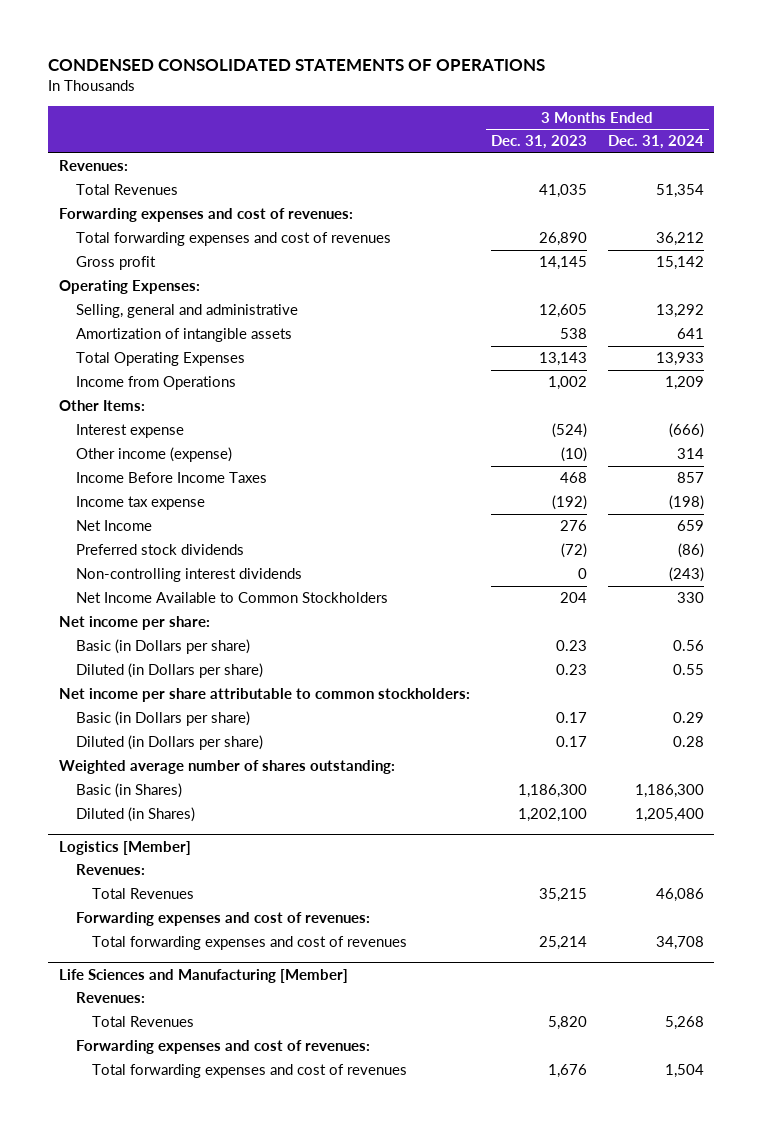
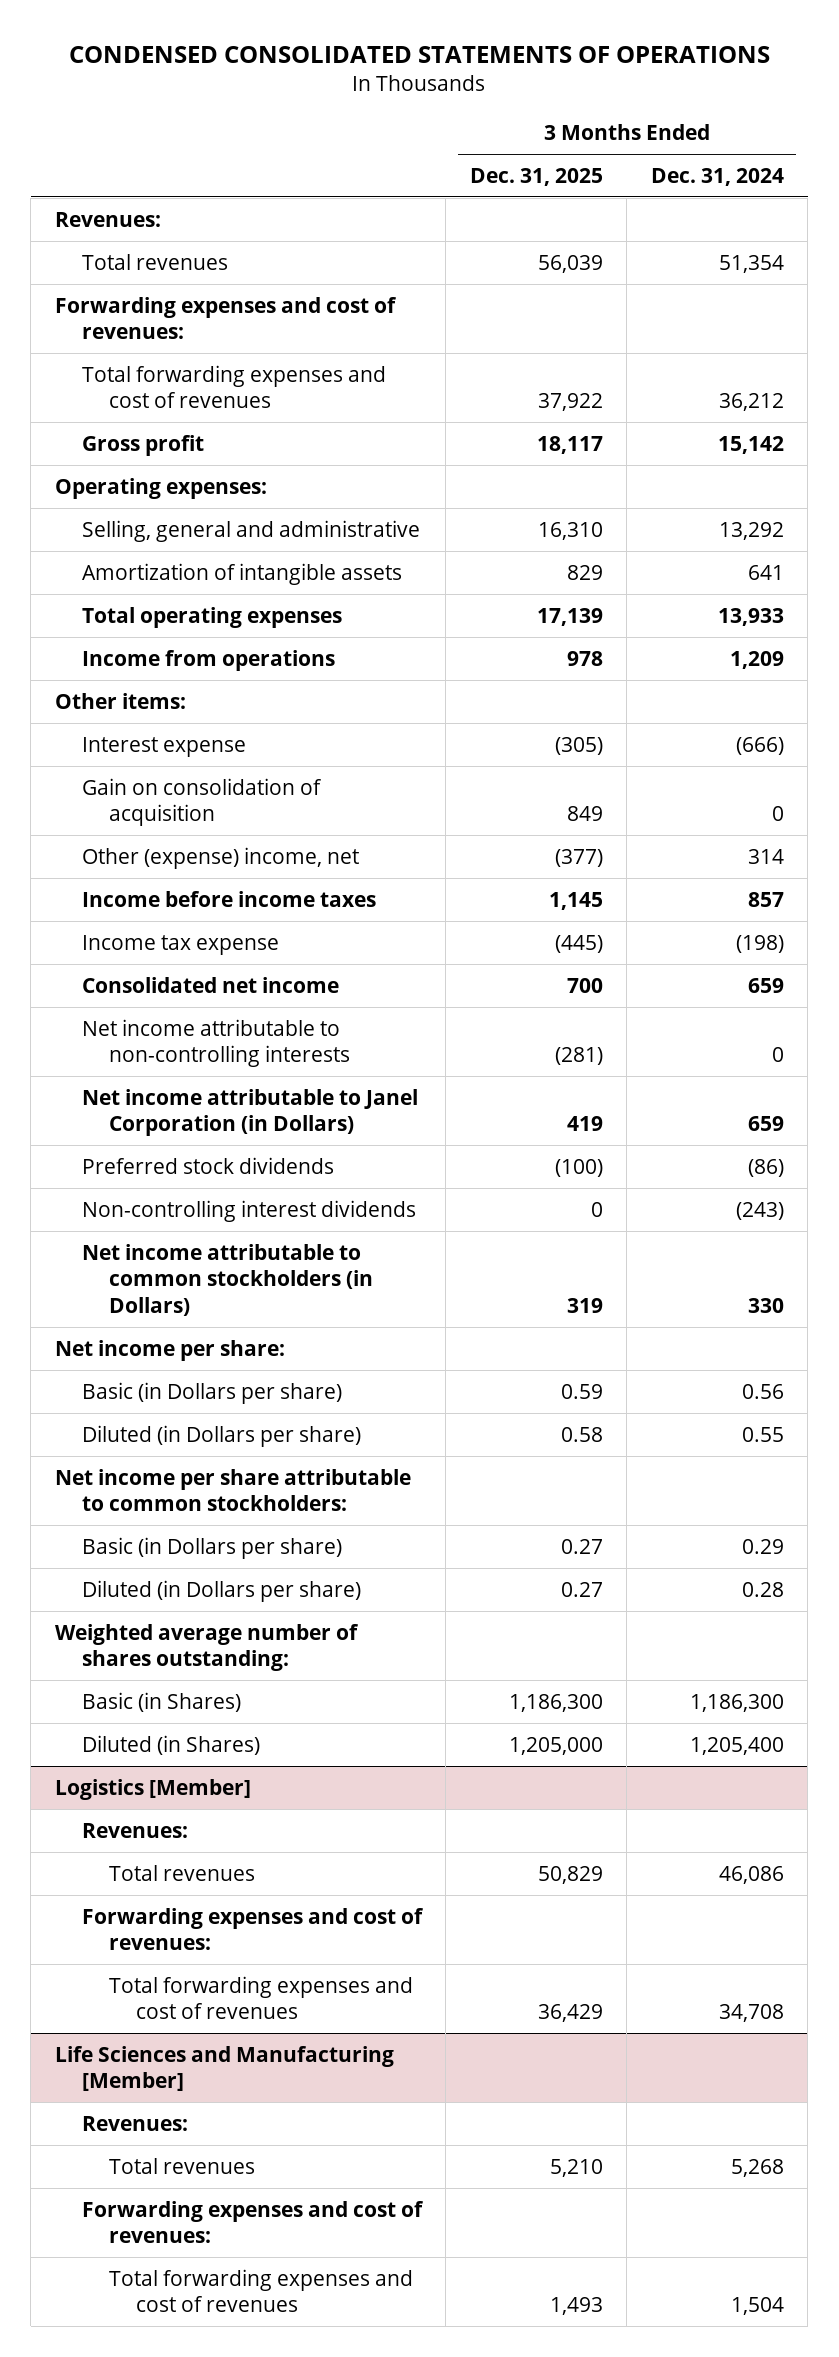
[490,135,587,150] Dec. 31, 2023 -> none
none -> [469,167,603,186] Dec. 31, 2025
[75,184,178,196] Total Revenues -> [81,253,228,270] Total revenues
[58,280,200,295] Operating Expenses: -> [54,477,267,499] Operating expenses:
[75,352,245,367] Total Operating Expenses -> [81,606,342,628] Total operating expenses
[75,376,236,391] Income from Operations -> [81,649,335,671] Income from operations
[58,400,145,412] Other Items: -> [54,692,186,709] Other items:
none -> [81,777,322,827] Gain on consolidation of acquisition
[75,447,232,463] Other income (expense) -> [81,846,359,869] Other (expense) income, net
[75,472,267,484] Income Before Income Taxes -> [81,890,376,907] Income before income taxes
none -> [81,976,339,993] Consolidated net income
none -> [81,1018,350,1068] Net income attributable to non-controlling interests
[75,520,152,532] Net Income -> [81,1088,418,1137] Net income attributable to Janel Corporation (in Dollars)
[75,592,388,604] Net Income Available to Common Stockholders -> [81,1243,373,1316] Net income attributable to common stockholders (in Dollars)
[92,888,195,900] Total Revenues -> [108,1864,255,1881] Total revenues
[92,1016,195,1028] Total Revenues -> [108,2157,255,2174] Total revenues

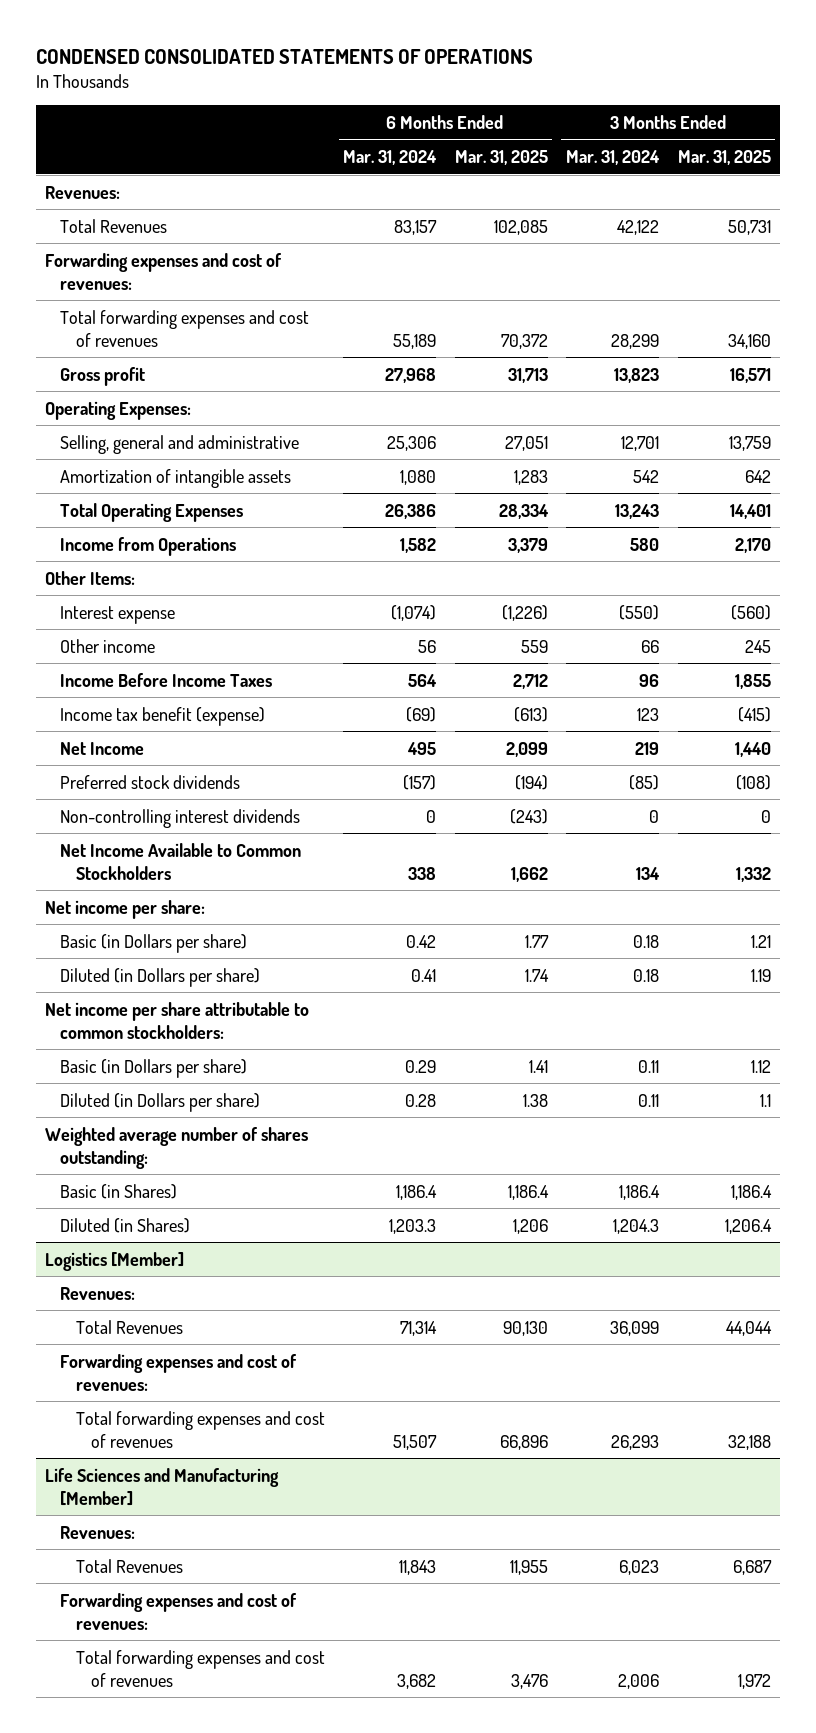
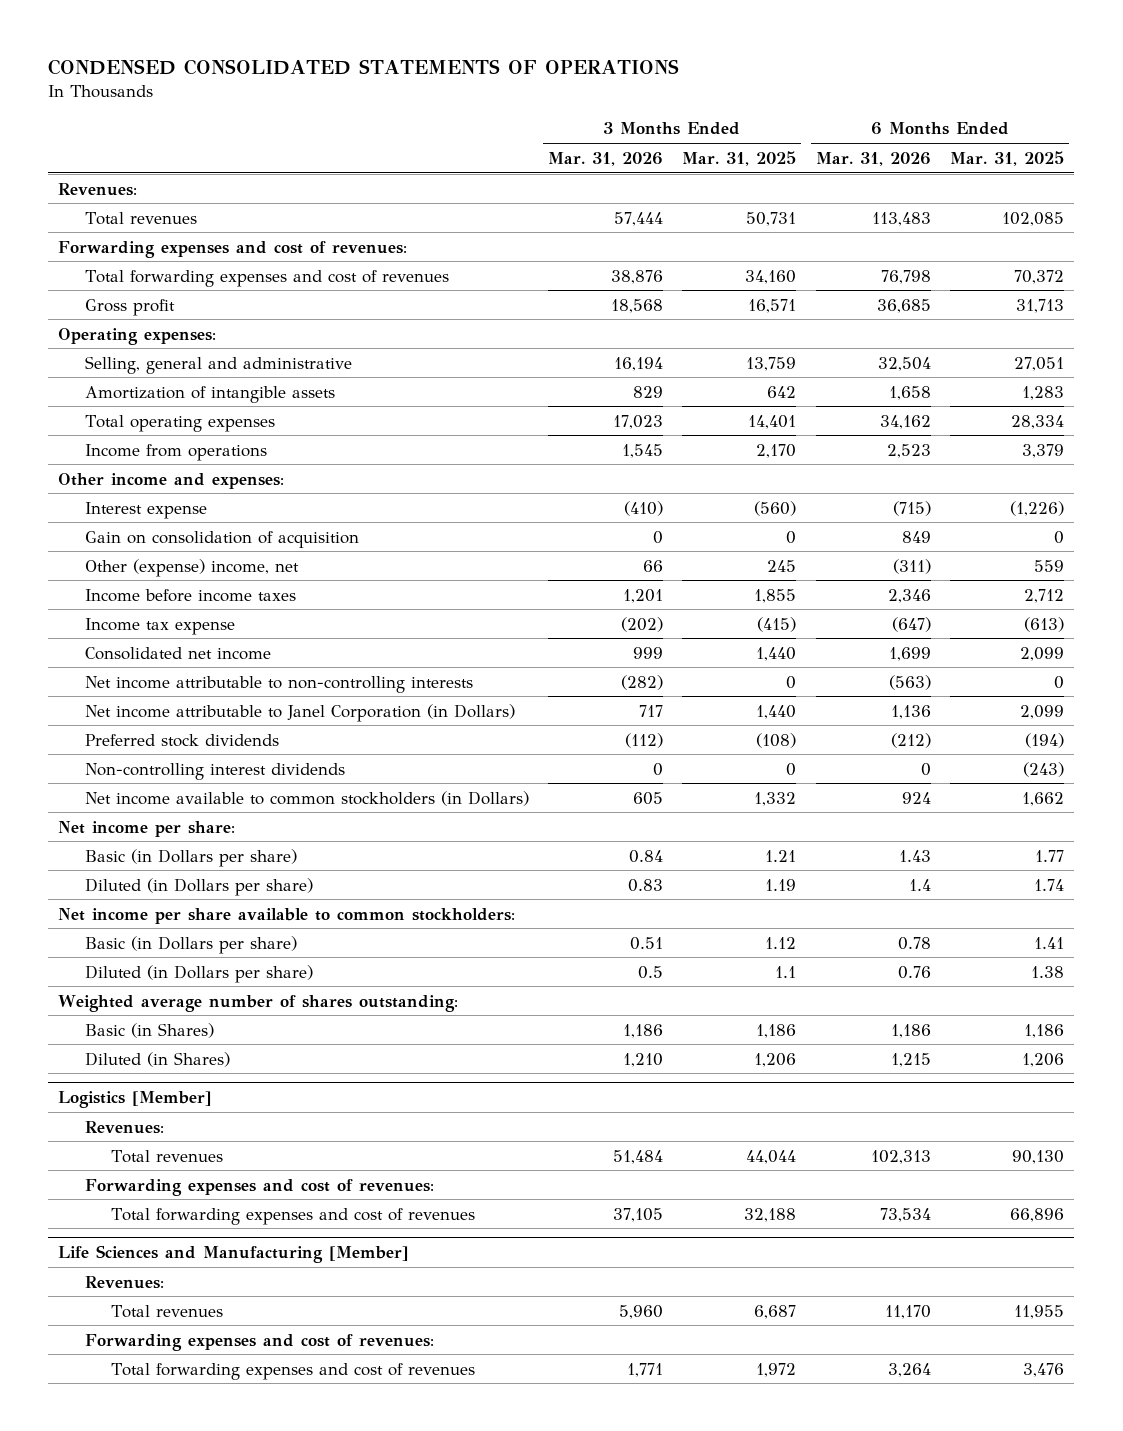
[343,150,438,166] Mar. 31, 2024 -> none
[566,150,661,166] Mar. 31, 2024 -> none
none -> [548,151,664,166] Mar. 31, 2026
none -> [815,151,931,166] Mar. 31, 2026
[60,218,168,233] Total Revenues -> [84,211,197,225] Total revenues
[45,400,192,420] Operating Expenses: -> [58,327,217,345] Operating expenses:
[60,502,244,522] Total Operating Expenses -> [84,414,275,432] Total operating expenses
[60,536,237,556] Income from Operations -> [84,443,267,461] Income from operations
[45,570,136,585] Other Items: -> [58,472,285,489] Other income and expenses:
none -> [84,530,359,548] Gain on consolidation of acquisition
[60,638,156,653] Other income -> [84,558,299,577] Other (expense) income, net
[60,672,273,687] Income Before Income Taxes -> [84,588,296,602] Income before income taxes
[60,706,266,726] Income tax benefit (expense) -> [84,617,235,635] Income tax expense
none -> [84,646,271,660] Consolidated net income
none -> [84,675,473,693] Net income attributable to non-controlling interests
[60,741,145,755] Net Income -> [84,703,515,722] Net income attributable to Janel Corporation (in Dollars)
[60,842,302,880] Net Income Available to Common Stockholders -> [84,790,529,806] Net income available to common stockholders (in Dollars)
[45,1001,310,1039] Net income per share attributable to common stockholders: -> [58,907,516,924] Net income per share available to common stockholders:
[507,1184,549,1200] 1,186.4 -> [1024,1023,1065,1038] 1,186
[730,1184,772,1200] 1,186.4 -> [756,1023,797,1038] 1,186
[724,1218,772,1234] 1,206.4 -> [754,1052,797,1067] 1,206
[75,1319,183,1334] Total Revenues -> [110,1149,223,1163] Total revenues
[75,1558,183,1573] Total Revenues -> [110,1304,223,1318] Total revenues

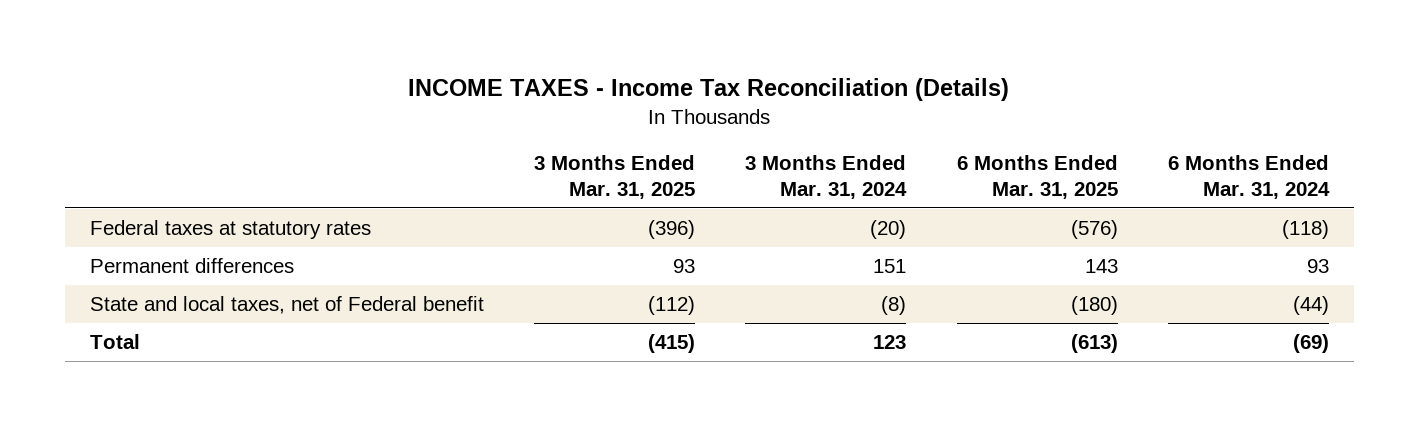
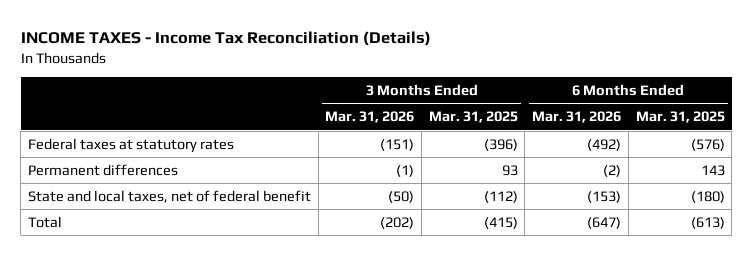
[745,155,908,199] 3 Months Ended Mar. 31, 2024 -> none
[1168,155,1331,199] 6 Months Ended Mar. 31, 2024 -> none
none -> [325,111,415,124] Mar. 31, 2026
none -> [532,111,622,124] Mar. 31, 2026
[89,295,484,314] State and local taxes, net of Federal benefit -> [28,189,312,203] State and local taxes, net of federal benefit

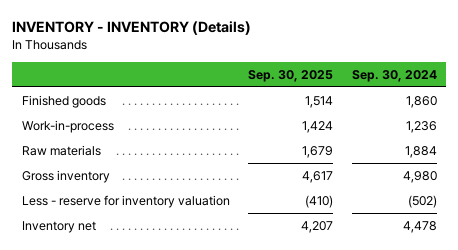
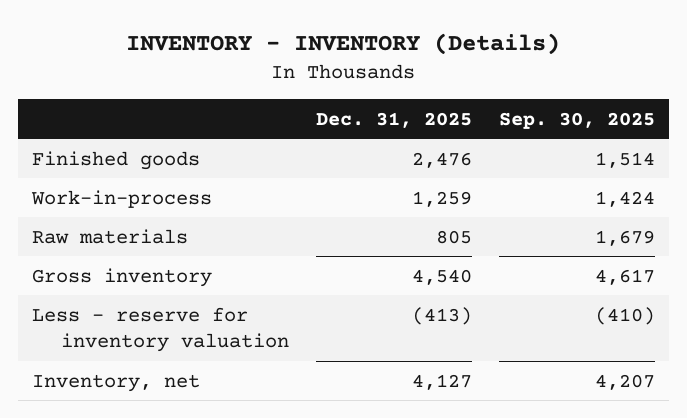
[351,69,437,82] Sep. 30, 2024 -> none
none -> [315,111,472,128] Dec. 31, 2025
[21,220,96,233] Inventory net -> [31,373,200,392] Inventory, net

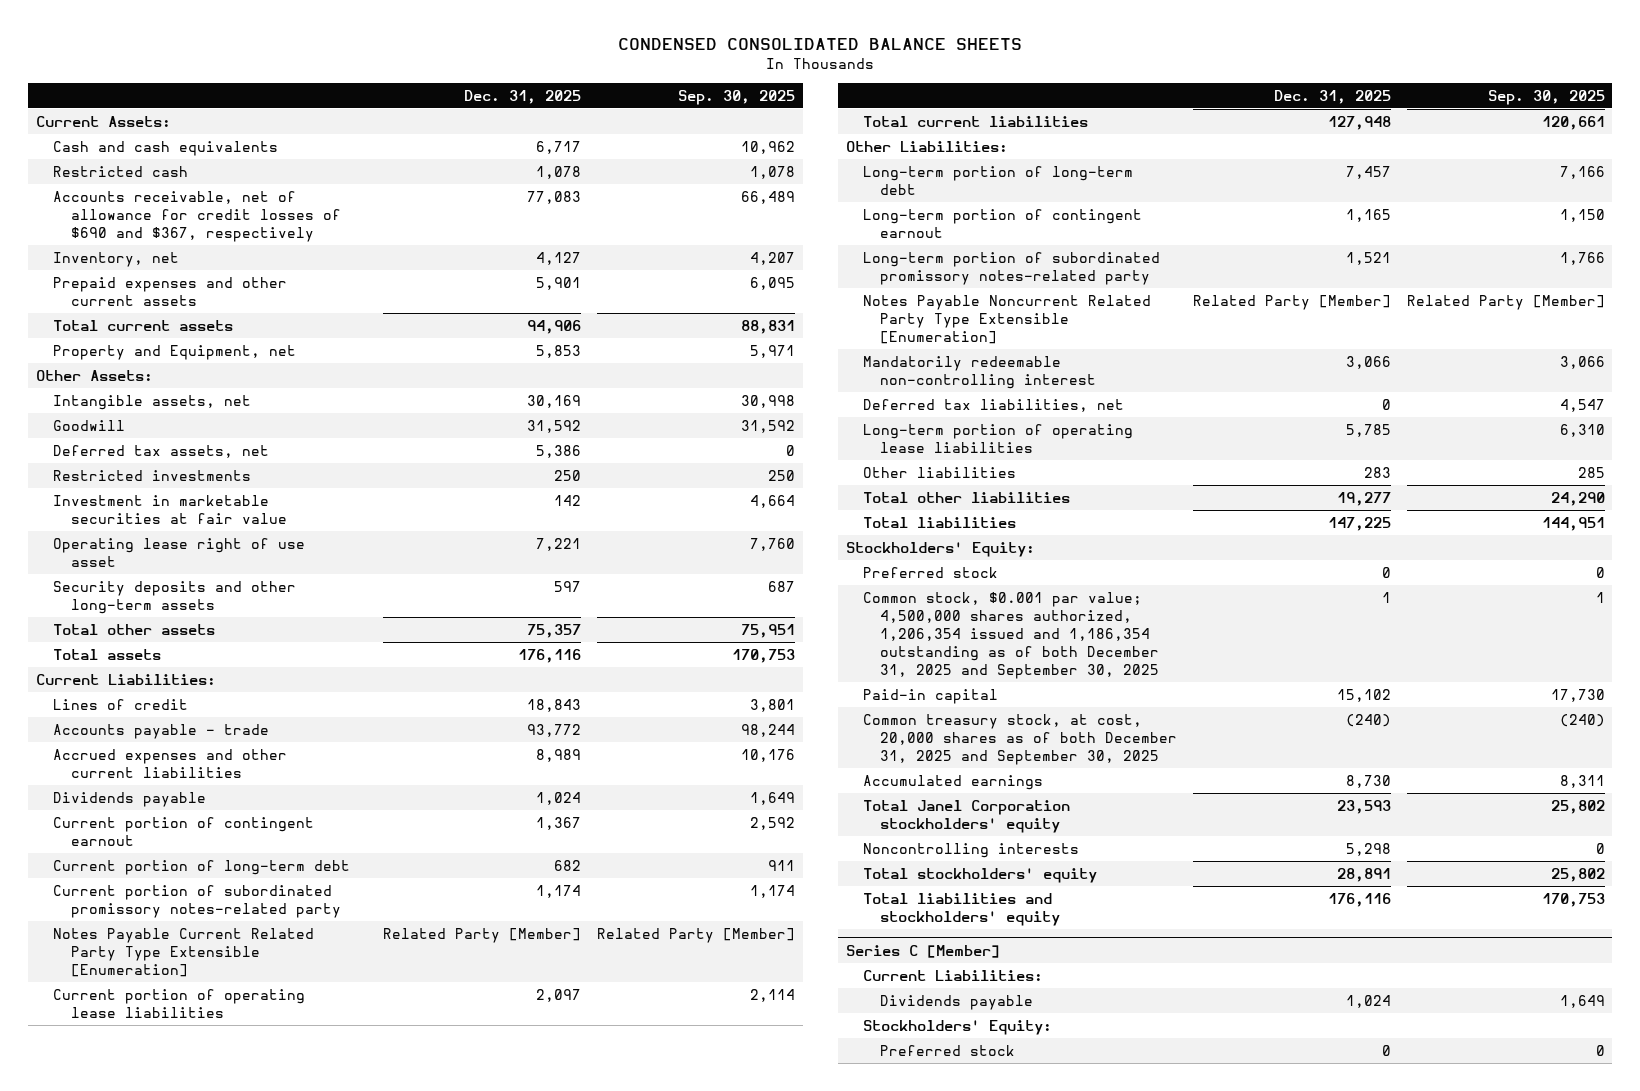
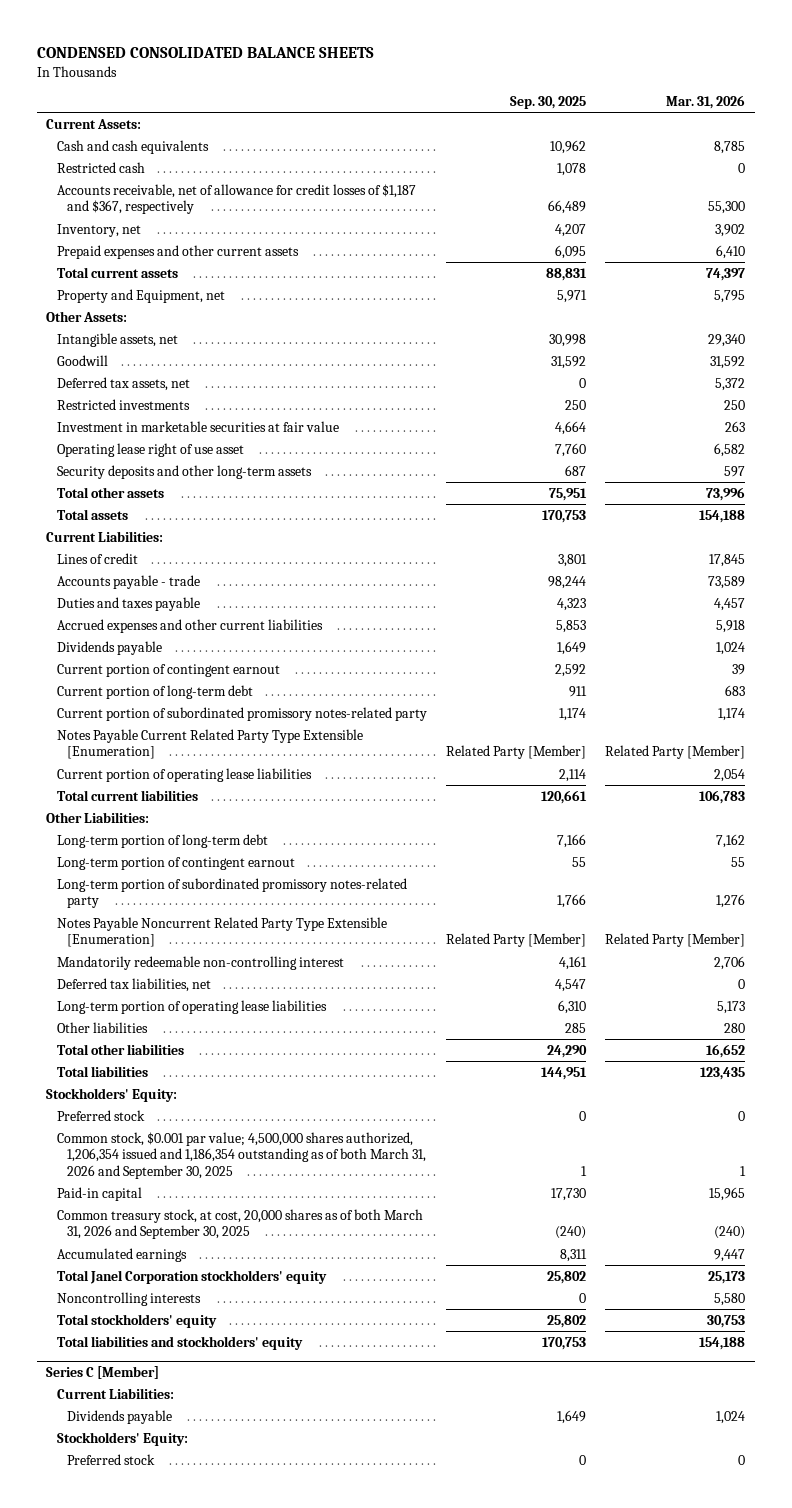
[464,89,582,104] Dec. 31, 2025 -> none
none -> [666,94,746,109] Mar. 31, 2026
[53,191,341,242] Accounts receivable, net of allowance for credit losses of $690 and $367, respectively -> [56,183,416,215] Accounts receivable, net of allowance for credit losses of $1,187 and $367, respectively
none -> [56,596,200,611] Duties and taxes payable
[740,749,795,763] 10,176 -> [556,619,587,633] 5,853
[1559,209,1605,223] 1,150 -> [572,856,587,867] 55
[1559,356,1605,370] 3,066 -> [559,955,588,970] 4,161
[862,592,1160,679] Common stock, $0.001 par value; 4,500,000 shares authorized, 1,206,354 issued and 1,186,354 outstanding as of both December 31, 2025 and September 30, 2025 -> [56,1131,427,1180] Common stock, $0.001 par value; 4,500,000 shares authorized, 1,206,354 issued and 1,186,354 outstanding as of both March 31, 2026 and September 30, 2025
[862,714,1178,765] Common treasury stock, at cost, 20,000 shares as of both December 31, 2025 and September 30, 2025 -> [56,1208,423,1240] Common treasury stock, at cost, 20,000 shares as of both March 31, 2026 and September 30, 2025

